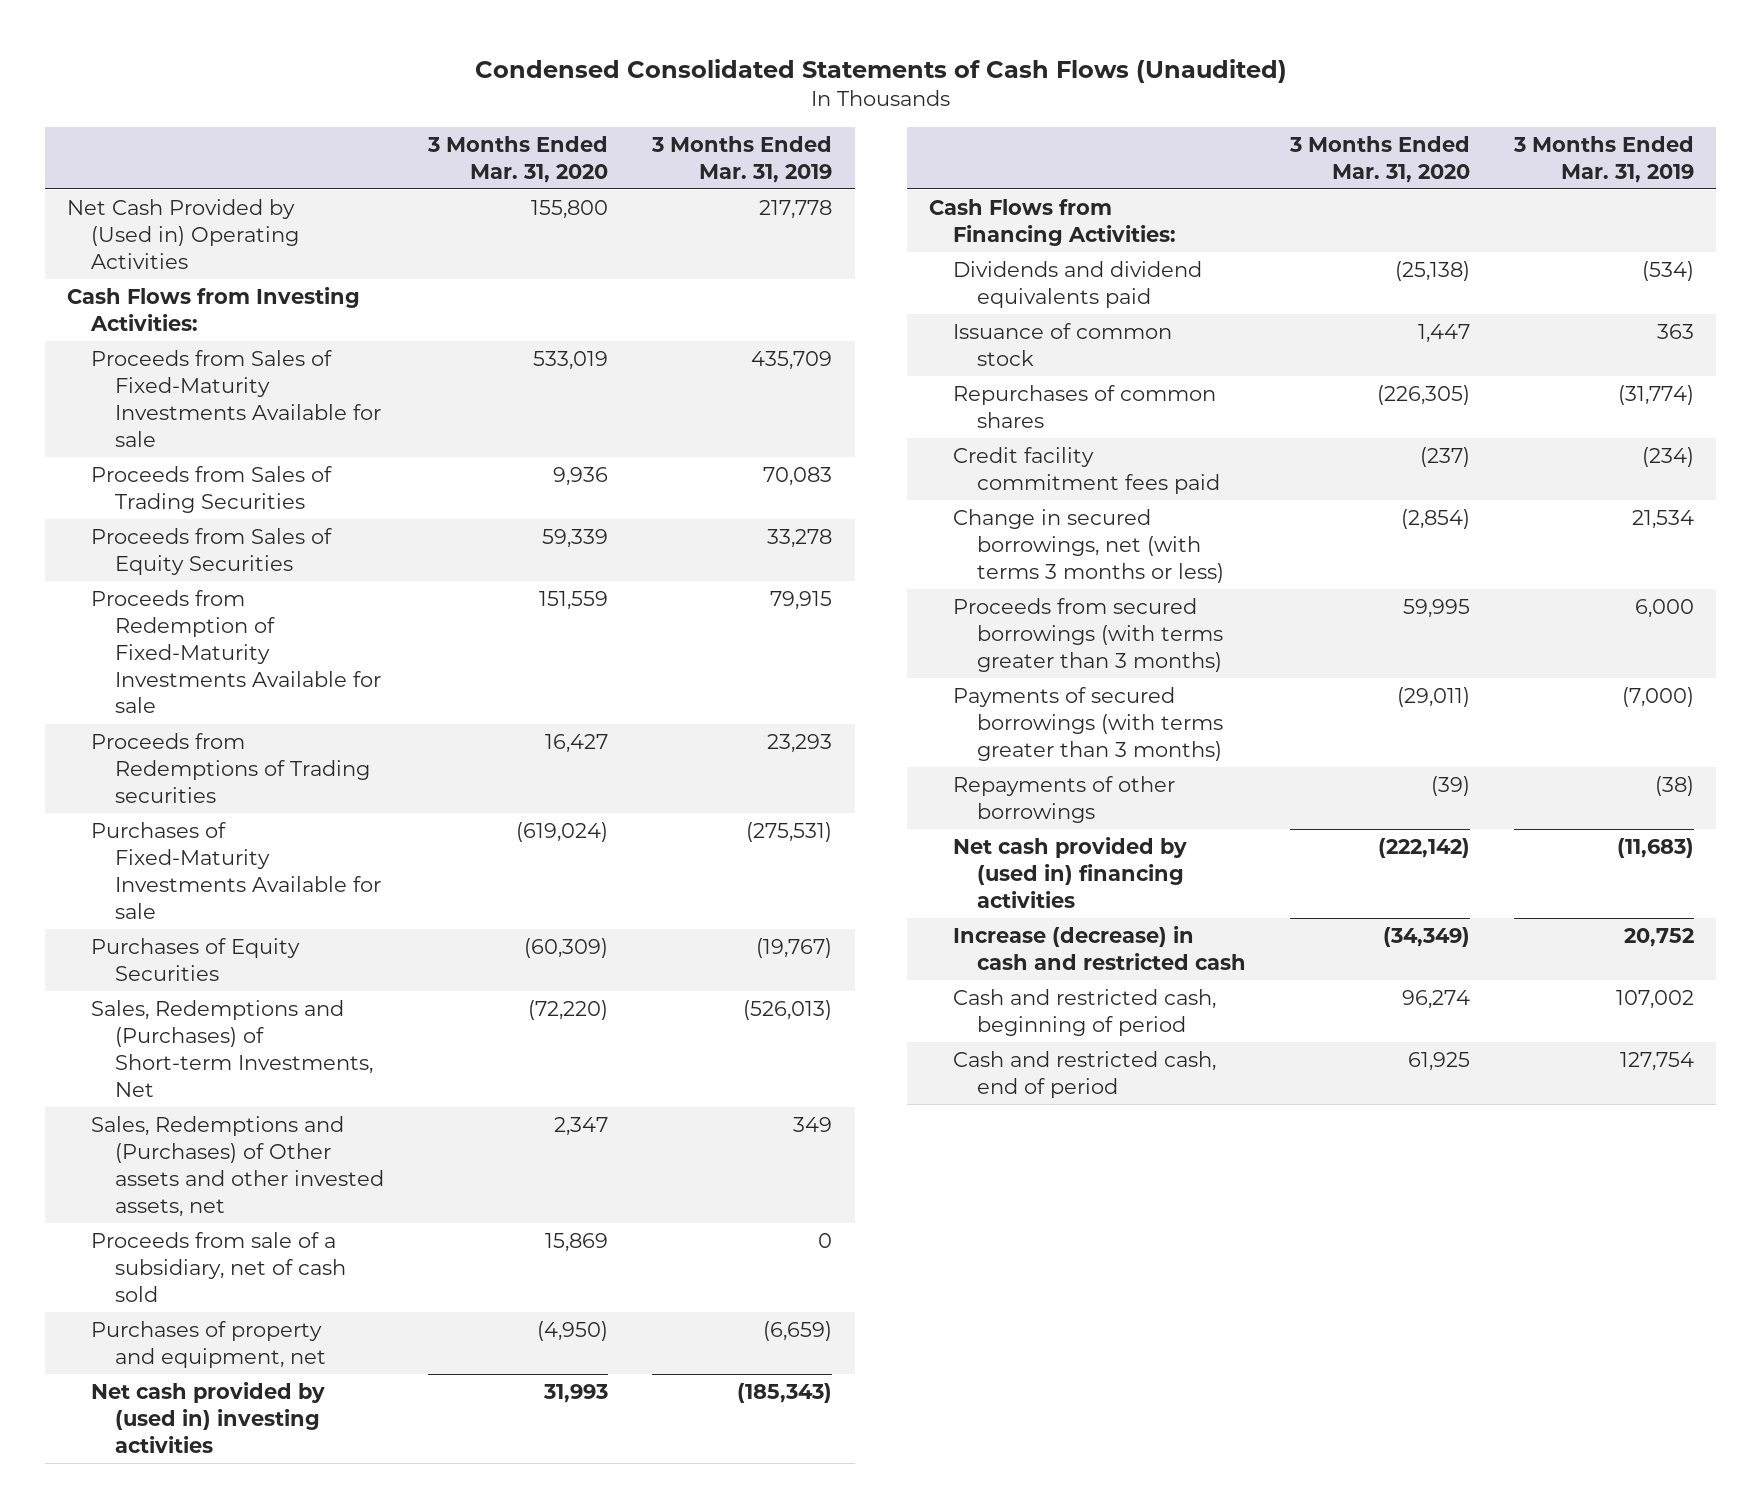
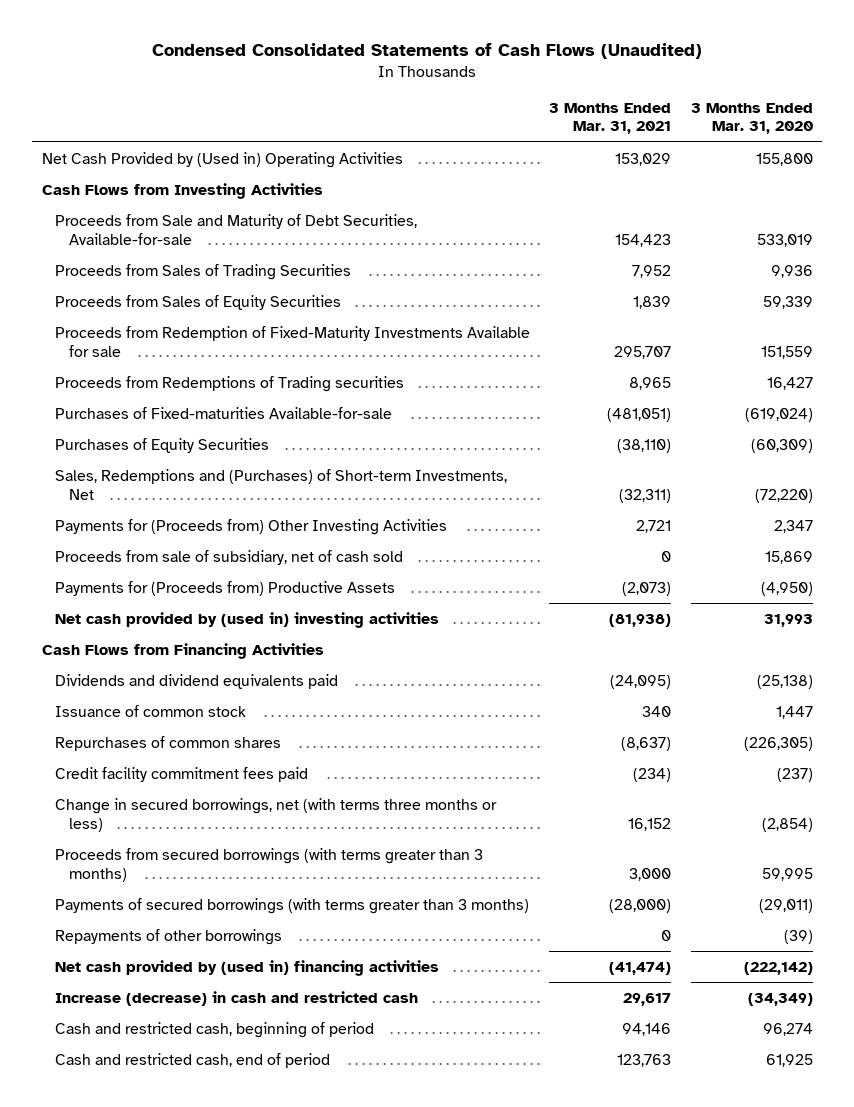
[651,135,833,183] 3 Months Ended Mar. 31, 2019 -> none
none -> [549,102,672,135] 3 Months Ended Mar. 31, 2021
[67,286,361,331] Cash Flows from Investing Activities: -> [41,182,323,199] Cash Flows from Investing Activities
[91,349,382,447] Proceeds from Sales of Fixed-Maturity Investments Available for sale -> [55,213,418,245] Proceeds from Sale and Maturity of Debt Securities, Available-for-sale
[91,821,382,919] Purchases of Fixed-Maturity Investments Available for sale -> [55,406,393,419] Purchases of Fixed-maturities Available-for-sale
[91,1115,385,1217] Sales, Redemptions and (Purchases) of Other assets and other invested assets, net -> [55,518,448,535] Payments for (Proceeds from) Other Investing Activities
[91,1231,347,1302] Proceeds from sale of a subsidiary, net of cash sold -> [55,549,404,565] Proceeds from sale of subsidiary, net of cash sold
[91,1320,327,1368] Purchases of property and equipment, net -> [55,580,396,596] Payments for (Proceeds from) Productive Assets
[928,198,1176,246] Cash Flows from Financing Activities: -> [41,642,324,659] Cash Flows from Financing Activities
[952,508,1224,583] Change in secured borrowings, net (with terms 3 months or less) -> [55,797,498,832] Change in secured borrowings, net (with terms three months or less)

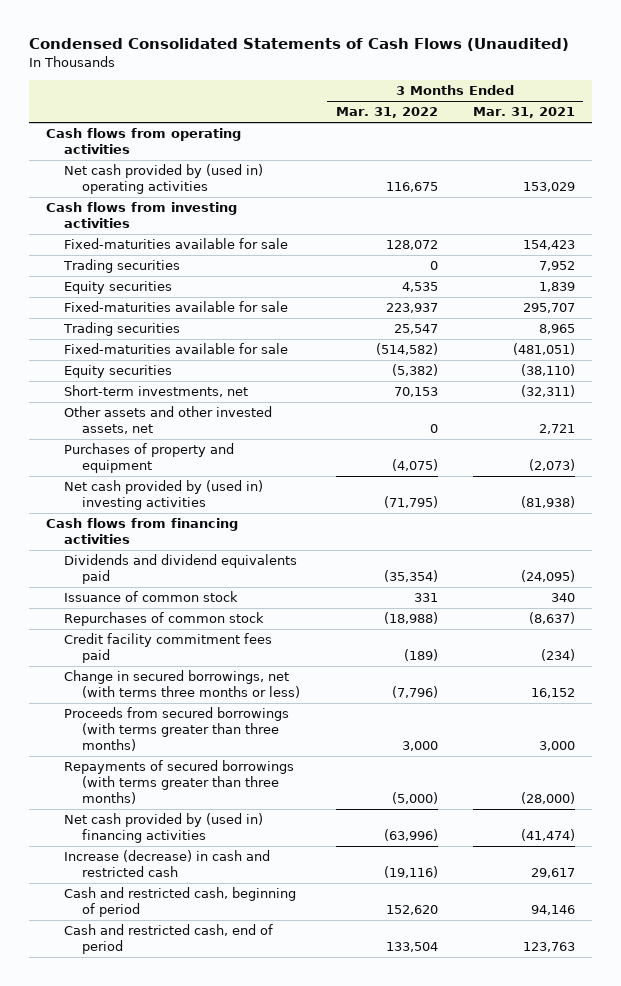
[690,102,813,135] 3 Months Ended Mar. 31, 2020 -> none
none -> [335,107,438,119] Mar. 31, 2022
[55,549,404,565] Proceeds from sale of subsidiary, net of cash sold -> none
none -> [46,128,242,155] Cash flows from operating activities
[41,151,403,168] Net Cash Provided by (Used in) Operating Activities -> [64,164,264,195] Net cash provided by (used in) operating activities
[41,182,323,199] Cash Flows from Investing Activities -> [46,202,238,229] Cash flows from investing activities
[55,213,418,245] Proceeds from Sale and Maturity of Debt Securities, Available-for-sale -> [64,238,289,250] Fixed-maturities available for sale
[55,263,352,280] Proceeds from Sales of Trading Securities -> [63,259,181,274] Trading securities
[55,294,342,310] Proceeds from Sales of Equity Securities -> [64,281,173,295] Equity securities
[55,325,531,357] Proceeds from Redemption of Fixed-Maturity Investments Available for sale -> [64,301,289,313] Fixed-maturities available for sale
[55,375,405,392] Proceeds from Redemptions of Trading securities -> [63,322,181,337] Trading securities
[55,406,393,419] Purchases of Fixed-maturities Available-for-sale -> [64,343,289,355] Fixed-maturities available for sale
[55,437,270,453] Purchases of Equity Securities -> [64,365,173,379] Equity securities
[55,468,508,500] Sales, Redemptions and (Purchases) of Short-term Investments, Net -> [64,385,249,398] Short-term investments, net
[55,518,448,535] Payments for (Proceeds from) Other Investing Activities -> [64,406,273,435] Other assets and other invested assets, net
[55,580,396,596] Payments for (Proceeds from) Productive Assets -> [64,443,235,474] Purchases of property and equipment
[41,642,324,659] Cash Flows from Financing Activities -> [46,518,239,545] Cash flows from financing activities
[55,735,282,751] Repurchases of common shares -> [64,612,265,627] Repurchases of common stock
[55,928,283,945] Repayments of other borrowings -> none
[55,847,484,882] Proceeds from secured borrowings (with terms greater than 3 months) -> [64,707,290,752] Proceeds from secured borrowings (with terms greater than three months)
[55,897,530,914] Payments of secured borrowings (with terms greater than 3 months) -> [64,760,295,805] Repayments of secured borrowings (with terms greater than three months)

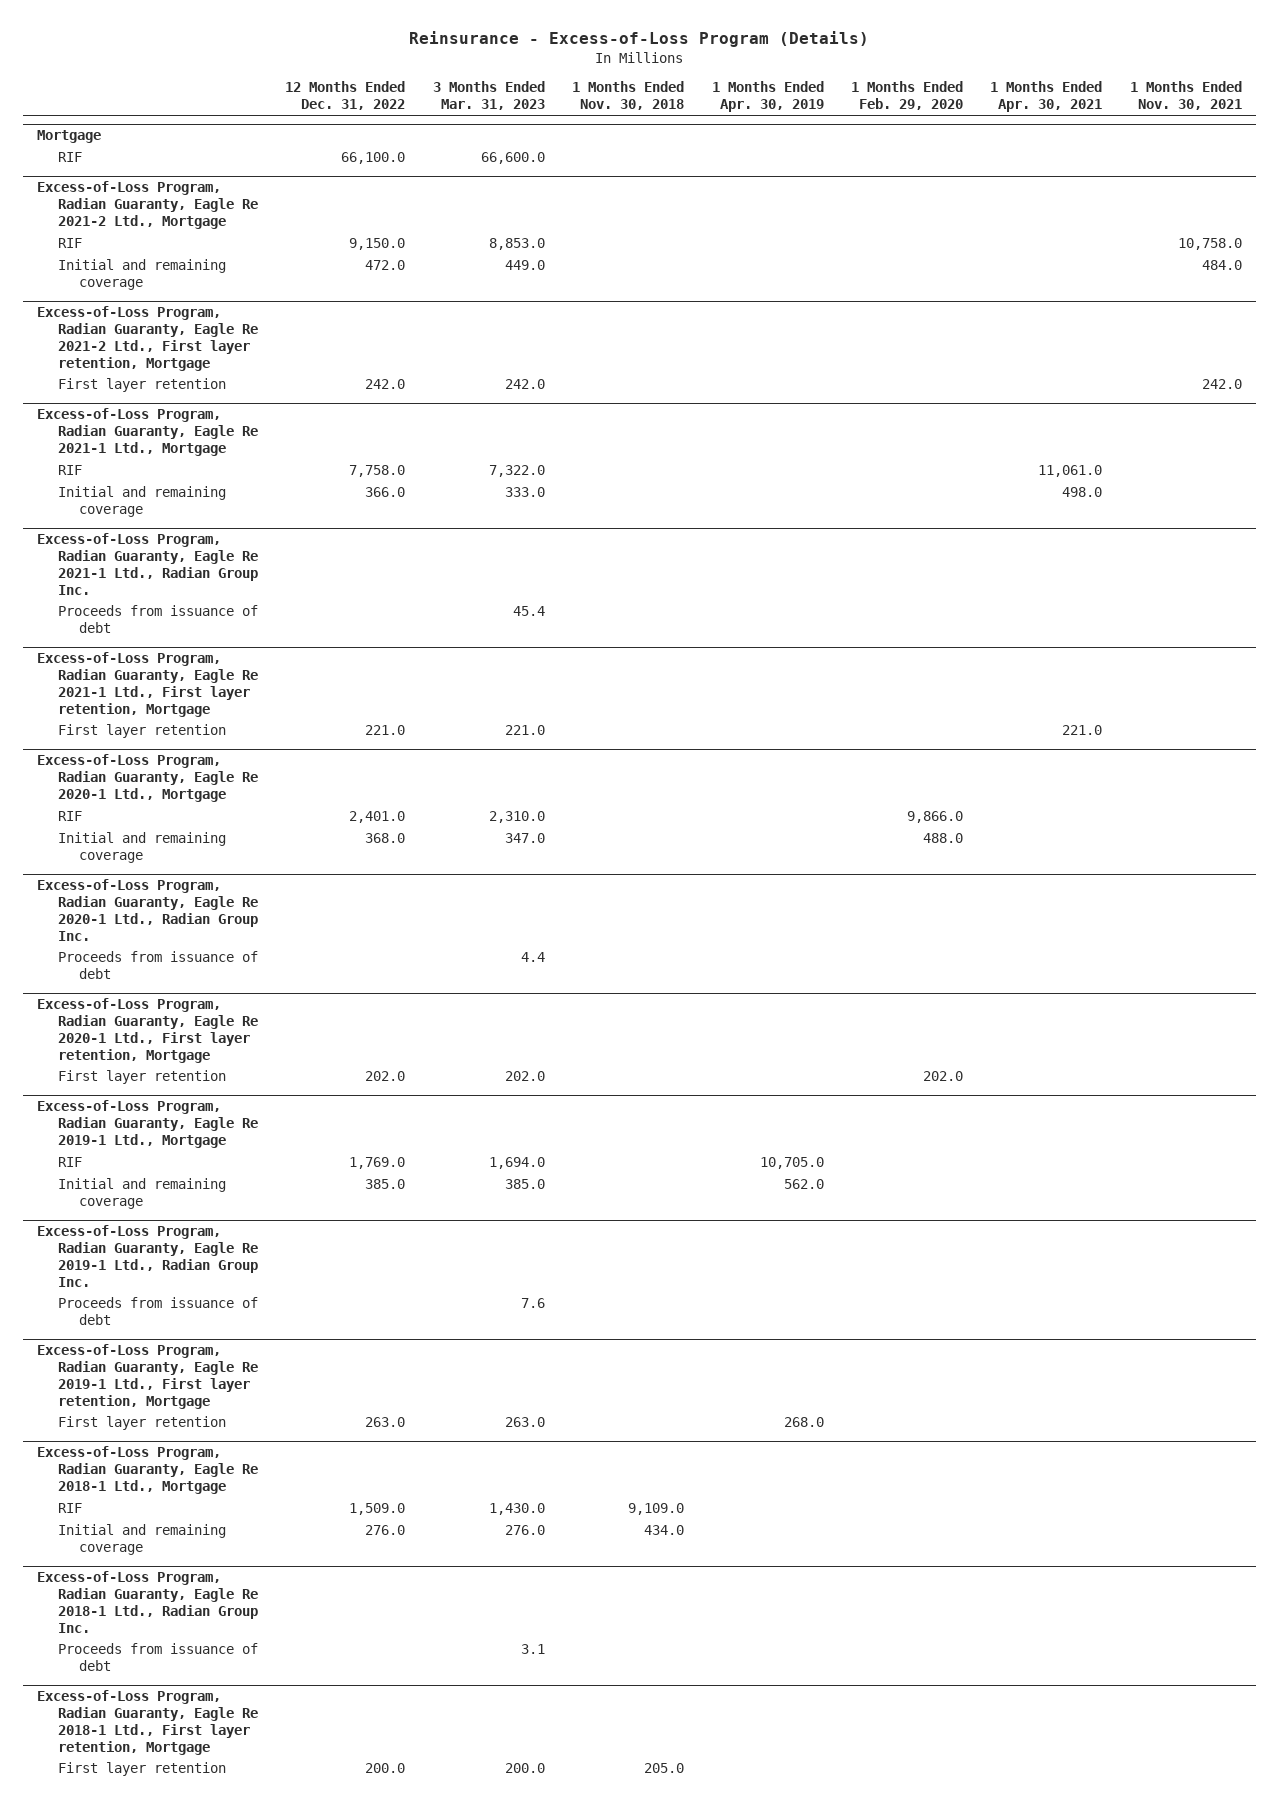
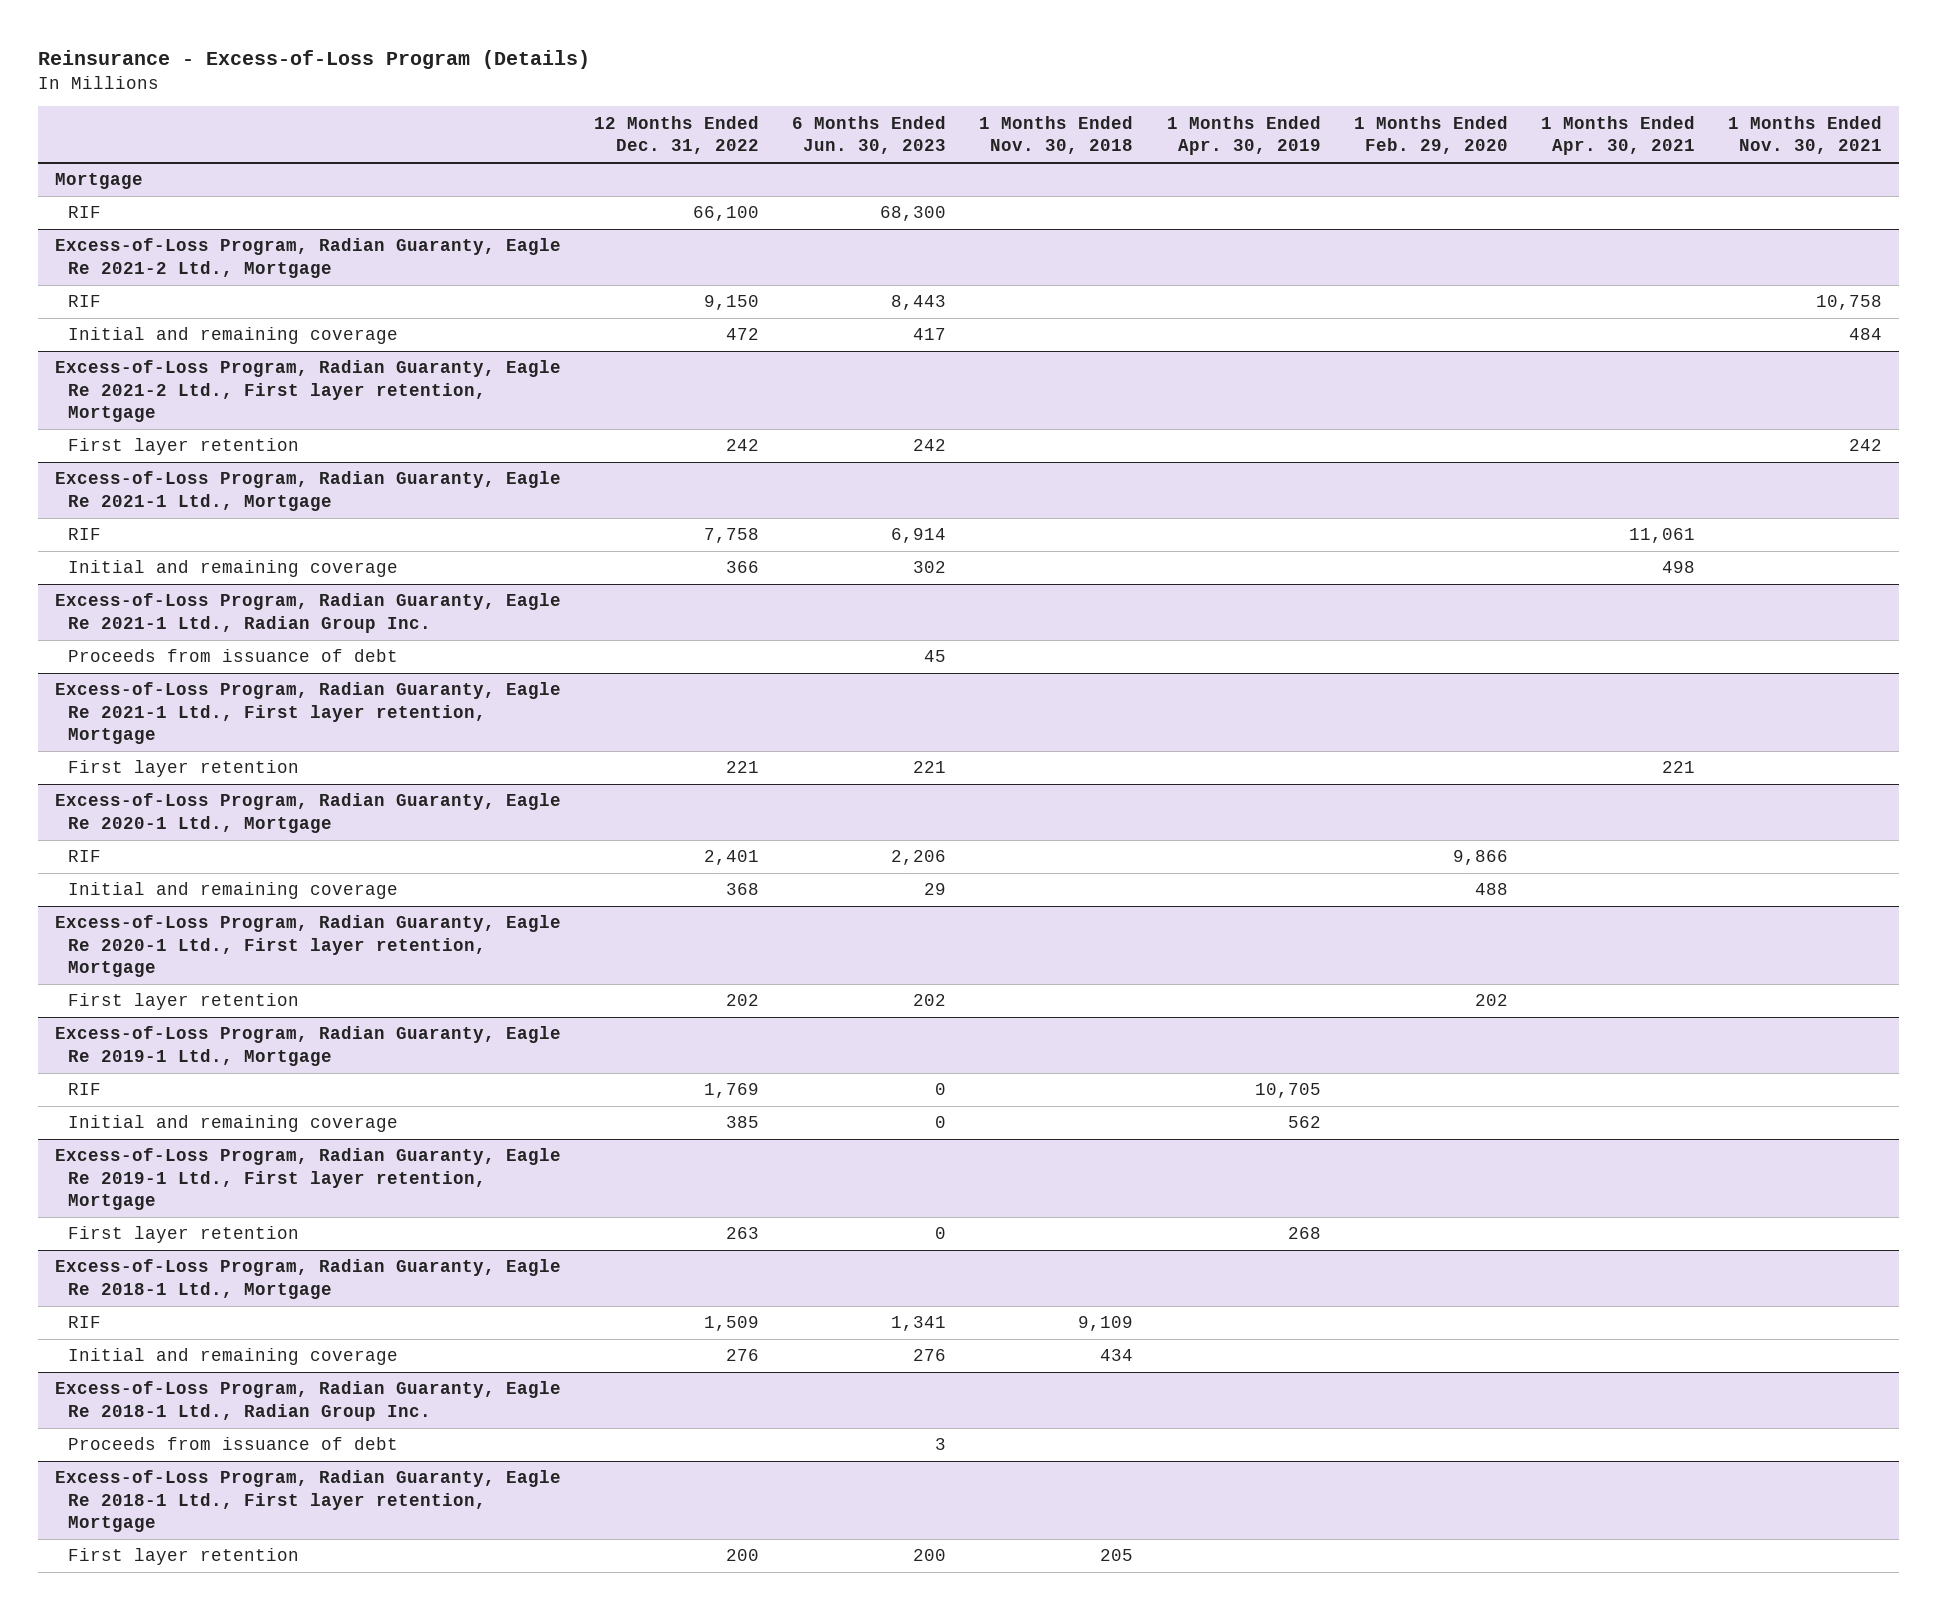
[432,81,545,111] 3 Months Ended Mar. 31, 2023 -> none
none -> [792,115,947,155] 6 Months Ended Jun. 30, 2023
[341,151,406,164] 66,100.0 -> [693,206,760,222] 66,100
[349,237,406,250] 9,150.0 -> [704,295,760,311] 9,150
[1177,237,1242,250] 10,758.0 -> [1816,295,1883,311] 10,758
[365,259,406,270] 472.0 -> [726,328,760,341] 472
[1201,259,1242,270] 484.0 -> [1849,328,1883,341] 484
[365,378,406,389] 242.0 -> [726,439,760,452] 242
[1201,378,1242,389] 242.0 -> [1849,439,1883,452] 242
[349,464,406,477] 7,758.0 -> [704,528,760,544] 7,758
[1038,464,1103,477] 11,061.0 -> [1628,528,1695,544] 11,061
[365,486,406,497] 366.0 -> [726,561,760,574] 366
[1062,486,1103,497] 498.0 -> [1661,561,1695,574] 498
[365,724,406,735] 221.0 -> [726,761,760,774] 221
[1062,724,1103,735] 221.0 -> [1661,761,1695,774] 221
[36,879,258,941] Excess-of-Loss Program, Radian Guaranty, Eagle Re 2020-1 Ltd., Radian Group Inc. -> none
[57,950,258,979] Proceeds from issuance of debt -> none
[349,810,406,823] 2,401.0 -> [704,850,760,866] 2,401
[906,810,963,823] 9,866.0 -> [1452,850,1508,866] 9,866
[365,832,406,843] 368.0 -> [726,883,760,896] 368
[922,832,963,843] 488.0 -> [1474,883,1508,896] 488
[365,1070,406,1081] 202.0 -> [726,994,760,1007] 202
[922,1070,963,1081] 202.0 -> [1474,994,1508,1007] 202
[36,1225,258,1287] Excess-of-Loss Program, Radian Guaranty, Eagle Re 2019-1 Ltd., Radian Group Inc. -> none
[57,1296,258,1325] Proceeds from issuance of debt -> none
[349,1156,406,1169] 1,769.0 -> [704,1083,760,1099] 1,769
[759,1156,824,1169] 10,705.0 -> [1254,1083,1321,1099] 10,705
[365,1178,406,1189] 385.0 -> [726,1116,760,1129] 385
[783,1178,824,1189] 562.0 -> [1287,1116,1321,1129] 562
[365,1416,406,1427] 263.0 -> [726,1227,760,1240] 263
[783,1416,824,1427] 268.0 -> [1287,1227,1321,1240] 268
[349,1502,406,1515] 1,509.0 -> [704,1316,760,1332] 1,509
[628,1502,685,1515] 9,109.0 -> [1078,1316,1134,1332] 9,109
[365,1524,406,1535] 276.0 -> [726,1349,760,1362] 276
[644,1524,685,1535] 434.0 -> [1100,1349,1134,1362] 434
[365,1762,406,1773] 200.0 -> [726,1549,760,1562] 200
[644,1762,685,1773] 205.0 -> [1100,1549,1134,1562] 205

